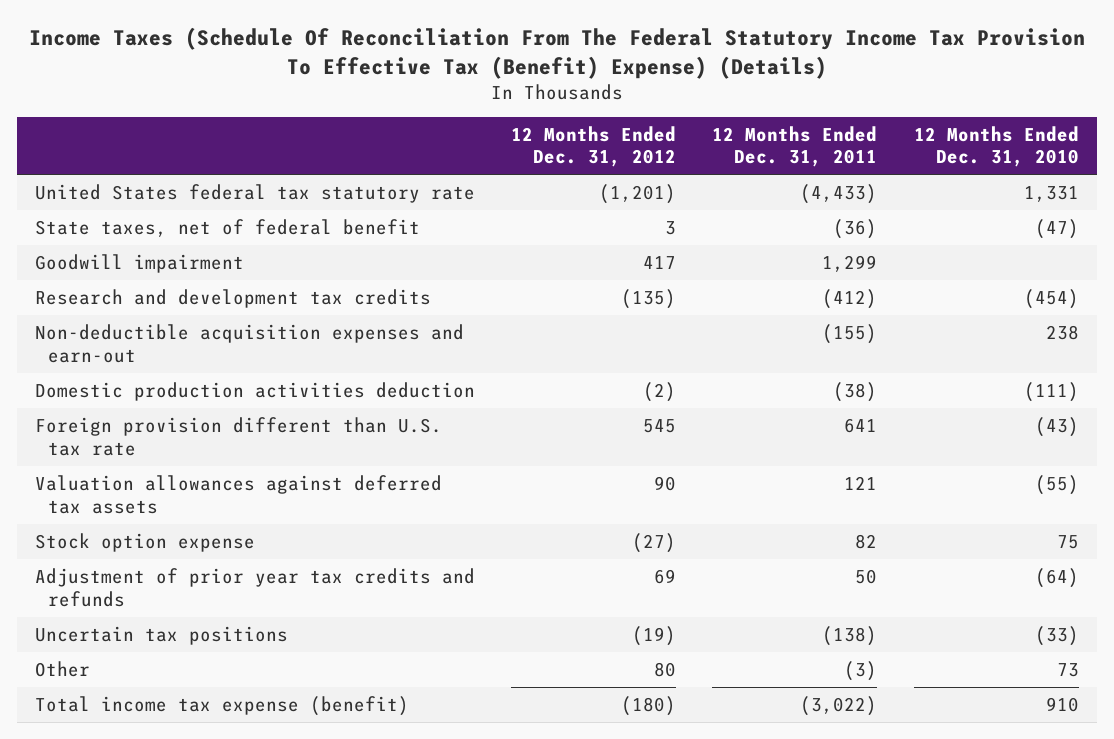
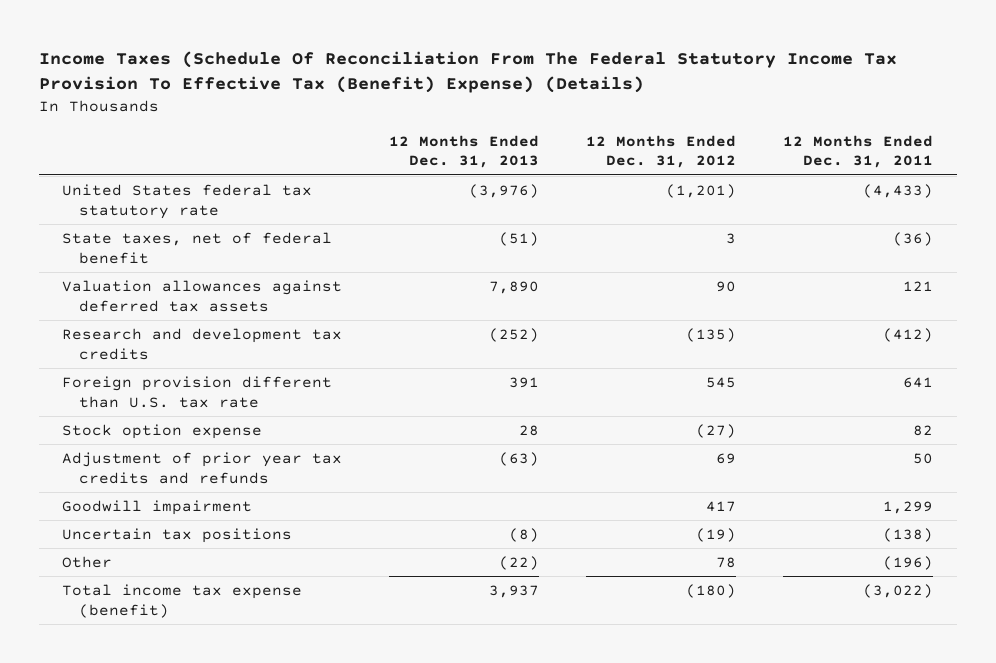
[913,125,1079,168] 12 Months Ended Dec. 31, 2010 -> none
none -> [389,134,540,169] 12 Months Ended Dec. 31, 2013
[35,474,443,514] Valuation allowances against deferred tax assets -> [62,279,343,312] Valuation allowances against deferred tax assets
[35,323,465,363] Non-deductible acquisition expenses and earn-out -> none
[35,381,476,401] Domestic production activities deduction -> none
[35,253,245,273] Goodwill impairment -> [62,499,253,515] Goodwill impairment
[654,661,677,677] 80 -> [716,556,737,568] 78
[844,660,878,681] (3) -> [883,555,934,570] (196)

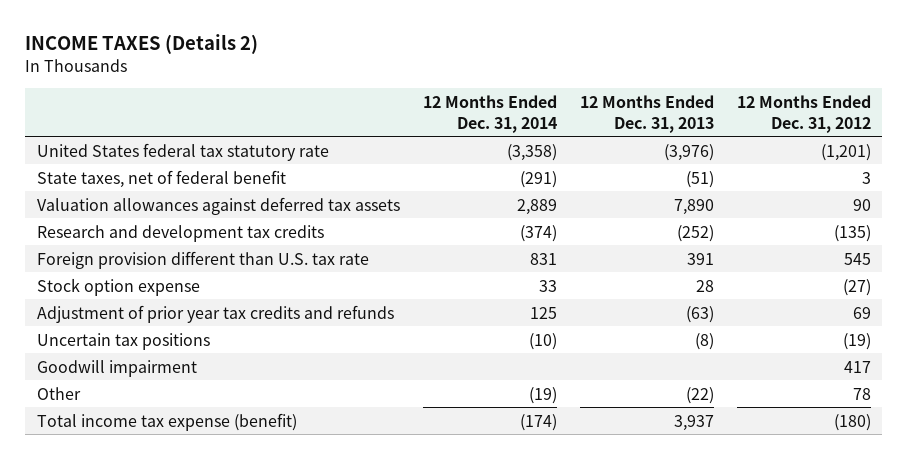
[38,50,897,93] Income Taxes (Schedule Of Reconciliation From The Federal Statutory Income Tax Provision To Effective Tax (Benefit) Expense) (Details) -> [25,34,259,55] INCOME TAXES (Details 2)
[783,134,934,169] 12 Months Ended Dec. 31, 2011 -> none
none -> [422,94,557,133] 12 Months Ended Dec. 31, 2014
[62,499,253,515] Goodwill impairment -> [36,359,197,377] Goodwill impairment

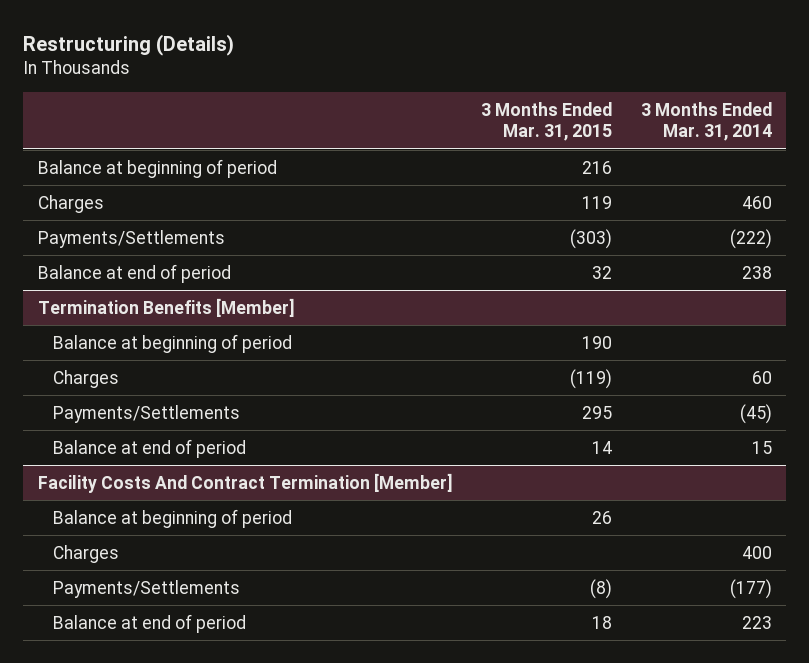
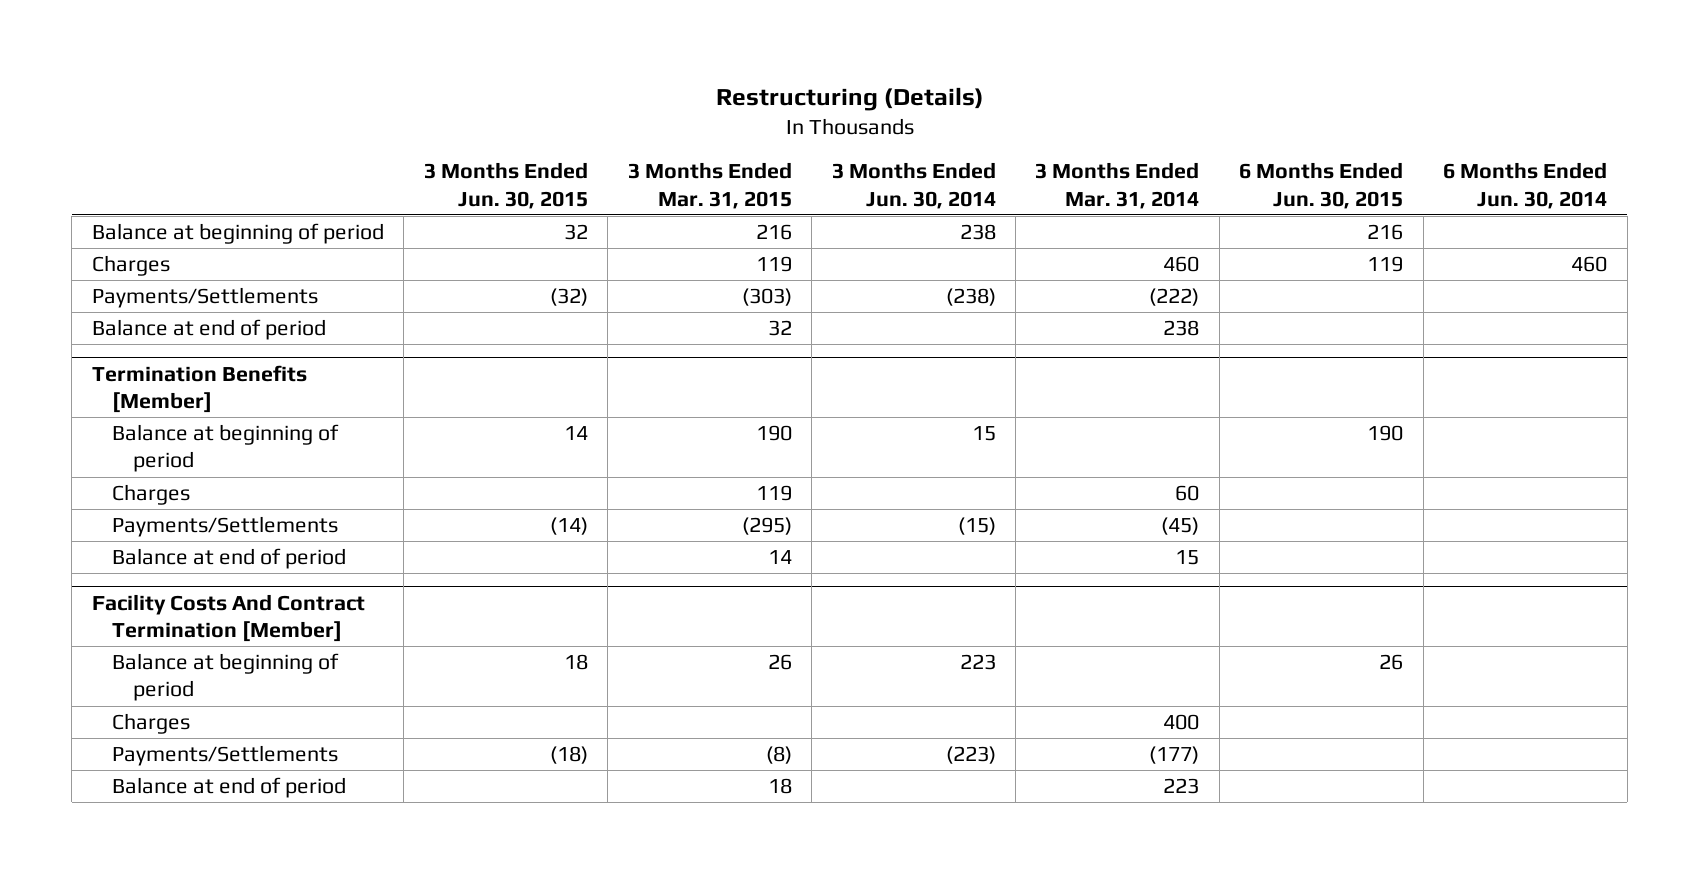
none -> [423,162,588,209] 3 Months Ended Jun. 30, 2015
none -> [831,162,996,209] 3 Months Ended Jun. 30, 2014
none -> [1239,162,1404,209] 6 Months Ended Jun. 30, 2015
none -> [1443,162,1608,209] 6 Months Ended Jun. 30, 2014
[570,368,613,389] (119) -> [755,485,792,502] 119
[582,405,613,419] 295 -> [741,517,792,536] (295)

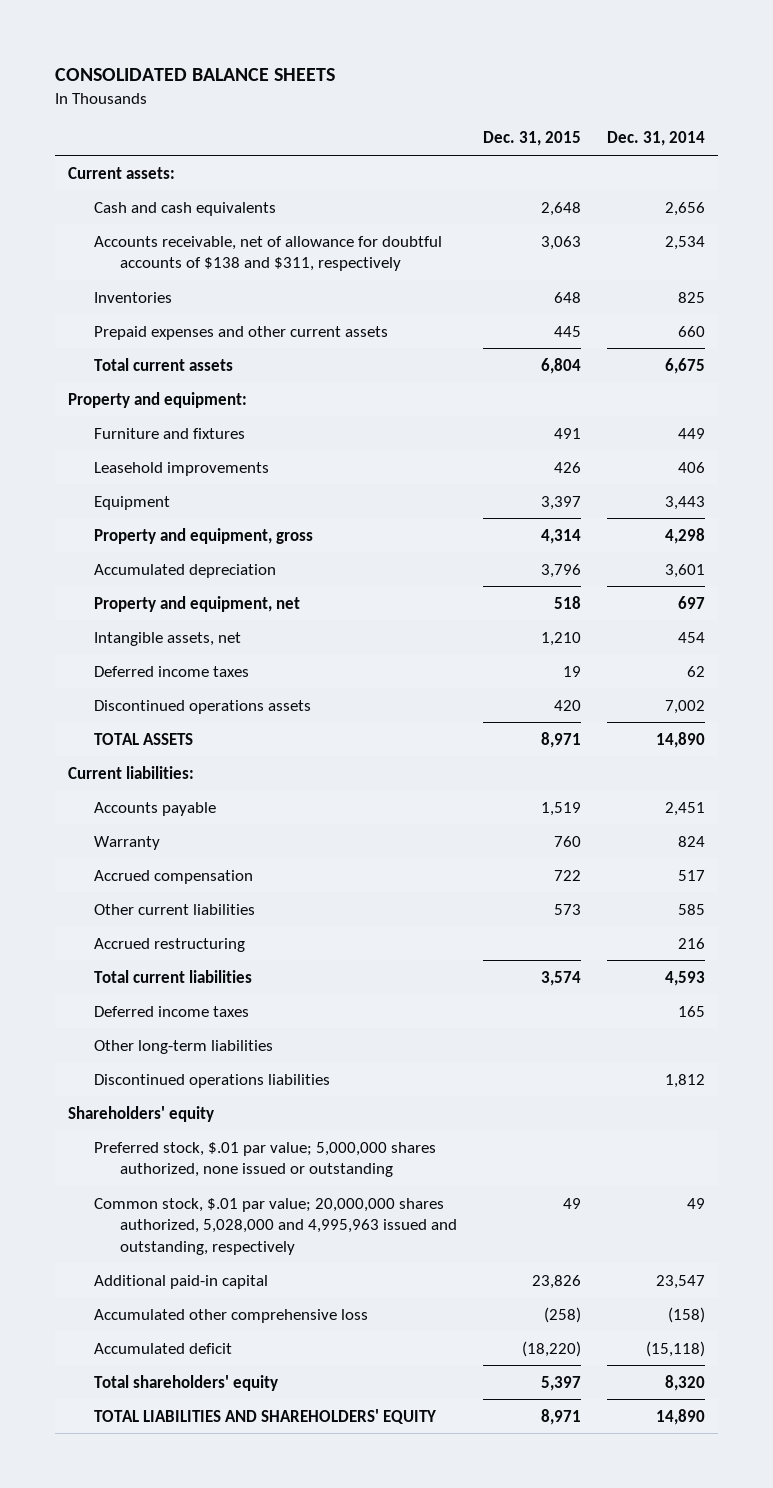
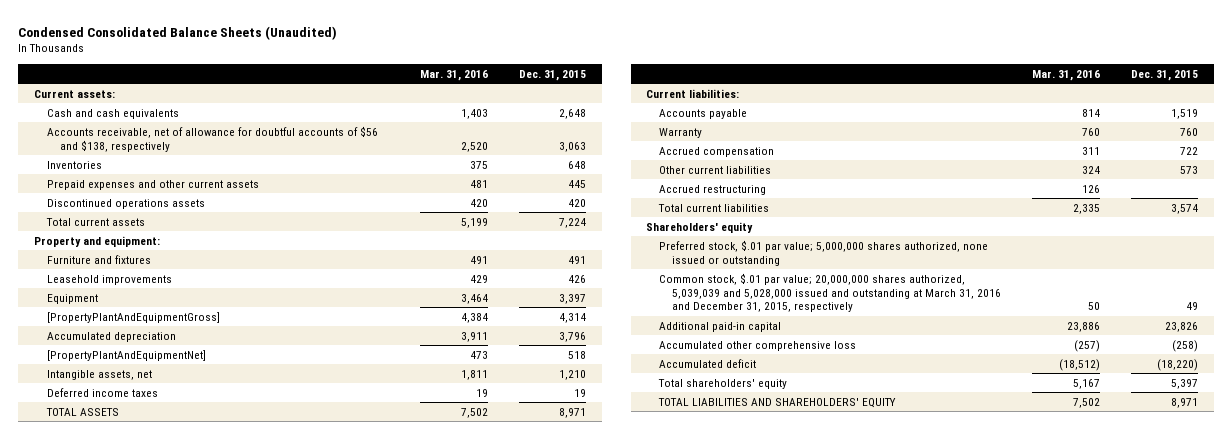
[55,68,336,82] CONSOLIDATED BALANCE SHEETS -> [18,25,338,40] Condensed Consolidated Balance Sheets (Unaudited)
[606,131,705,147] Dec. 31, 2014 -> none
none -> [419,69,488,81] Mar. 31, 2016
[94,235,443,272] Accounts receivable, net of allowance for doubtful accounts of $138 and $311, respectively -> [46,125,378,152] Accounts receivable, net of allowance for doubtful accounts of $56 and $138, respectively
[94,699,312,714] Discontinued operations assets -> [46,198,205,209] Discontinued operations assets
[540,357,581,374] 6,804 -> [558,217,586,228] 7,224
[94,527,314,544] Property and equipment, gross -> [46,311,220,323] [PropertyPlantAndEquipmentGross]
[94,595,301,612] Property and equipment, net -> [46,349,206,361] [PropertyPlantAndEquipmentNet]
[94,1005,250,1017] Deferred income taxes -> none
[94,1039,274,1054] Other long-term liabilities -> none
[94,1073,331,1088] Discontinued operations liabilities -> none
[94,1197,457,1255] Common stock, $.01 par value; 20,000,000 shares authorized, 5,028,000 and 4,995,963 issued and outstanding, respectively -> [659,272,1001,313] Common stock, $.01 par value; 20,000,000 shares authorized, 5,039,039 and 5,028,000 issued and outstanding at March 31, 2016 and December 31, 2015, respectively

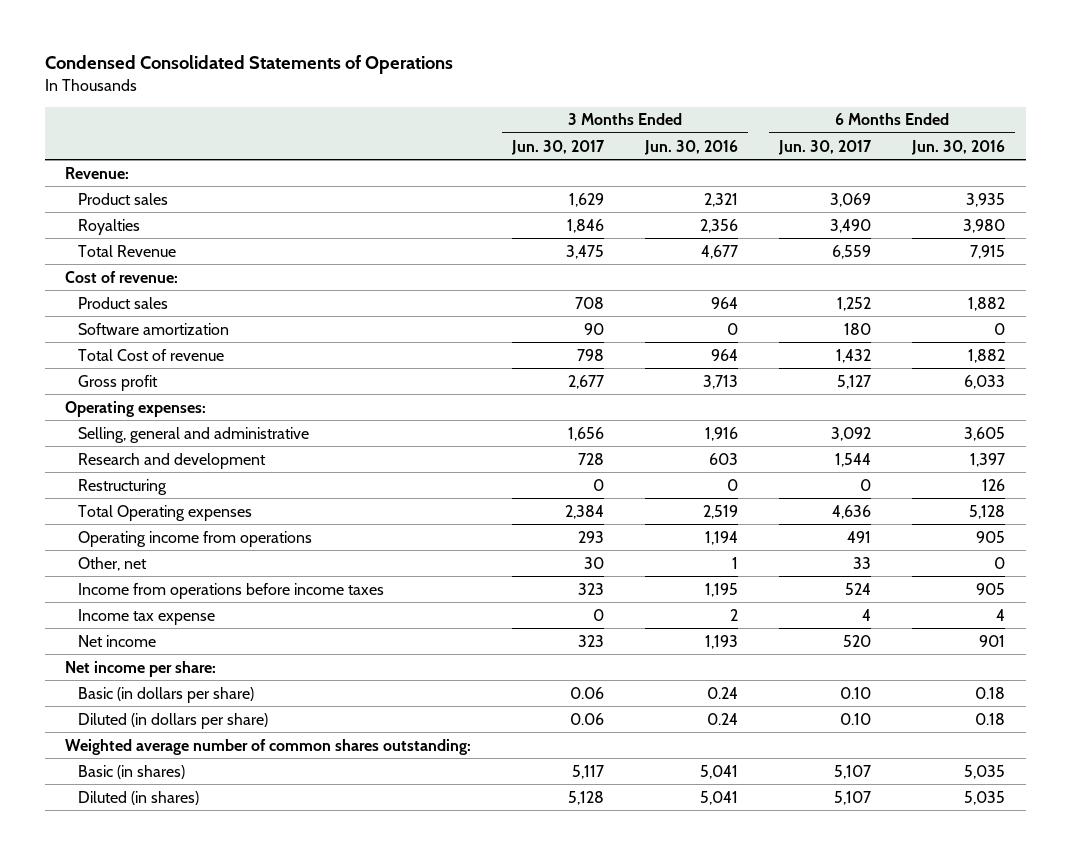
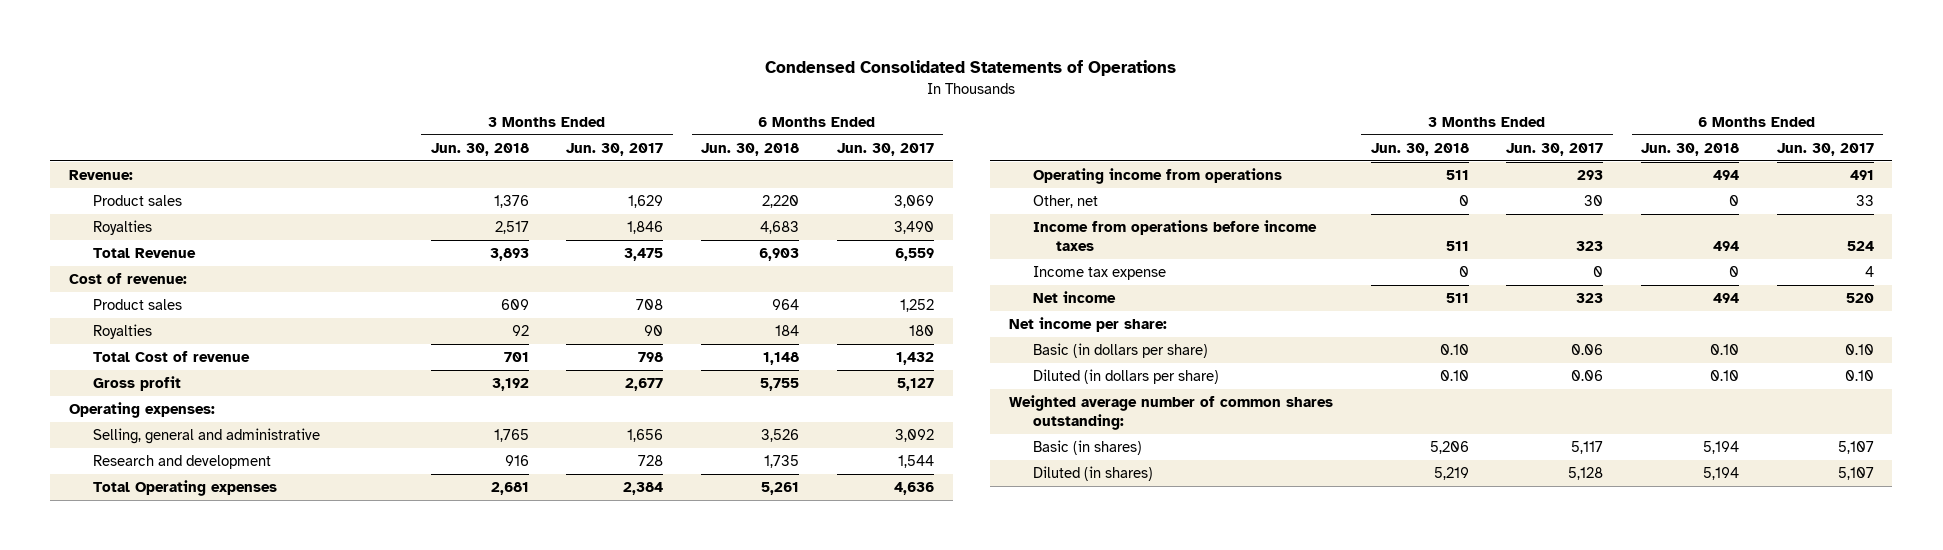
[644,139,739,155] Jun. 30, 2016 -> none
[911,139,1006,155] Jun. 30, 2016 -> none
none -> [430,142,529,156] Jun. 30, 2018
none -> [701,142,800,156] Jun. 30, 2018
[77,322,229,335] Software amortization -> [92,324,152,340] Royalties
[77,478,167,495] Restructuring -> none

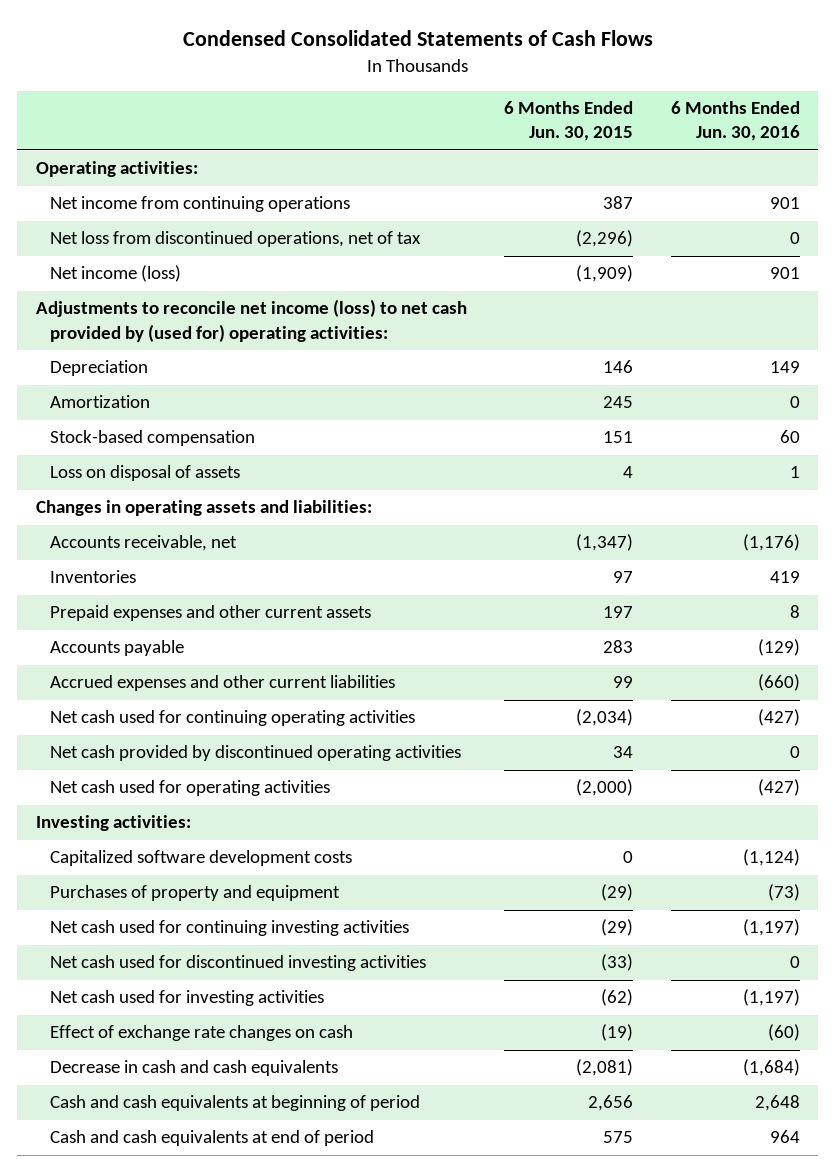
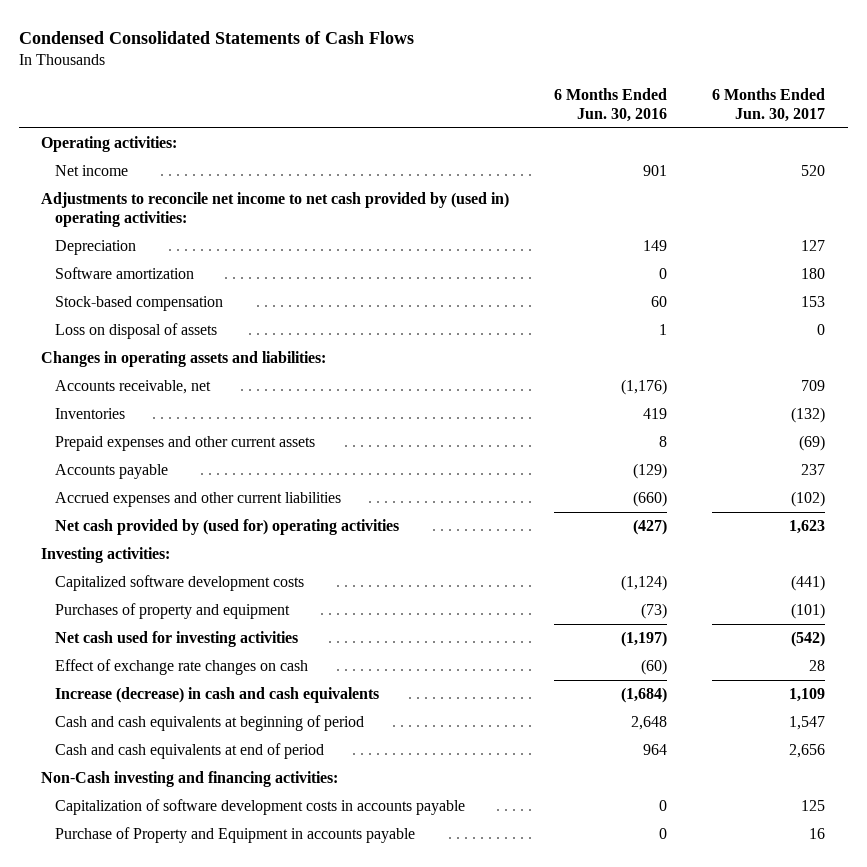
[504,101,634,142] 6 Months Ended Jun. 30, 2015 -> none
none -> [712,87,826,123] 6 Months Ended Jun. 30, 2017
[49,196,350,213] Net income from continuing operations -> none
[49,231,421,248] Net loss from discontinued operations, net of tax -> none
[49,265,181,283] Net income (loss) -> [55,164,129,176] Net income
[35,299,467,342] Adjustments to reconcile net income (loss) to net cash provided by (used for) operating activities: -> [41,191,510,228] Adjustments to reconcile net income to net cash provided by (used in) operating activities:
[49,395,150,409] Amortization -> [55,266,195,279] Software amortization
[49,745,461,762] Net cash provided by discontinued operating activities -> none
[49,780,330,797] Net cash used for operating activities -> none
[49,710,415,727] Net cash used for continuing operating activities -> [55,518,400,535] Net cash provided by (used for) operating activities
[49,920,409,937] Net cash used for continuing investing activities -> none
[49,955,426,972] Net cash used for discontinued investing activities -> none
[49,1060,338,1077] Decrease in cash and cash equivalents -> [55,686,380,703] Increase (decrease) in cash and cash equivalents
none -> [41,770,339,787] Non-Cash investing and financing activities:
none -> [55,798,466,815] Capitalization of software development costs in accounts payable
none -> [55,826,416,843] Purchase of Property and Equipment in accounts payable

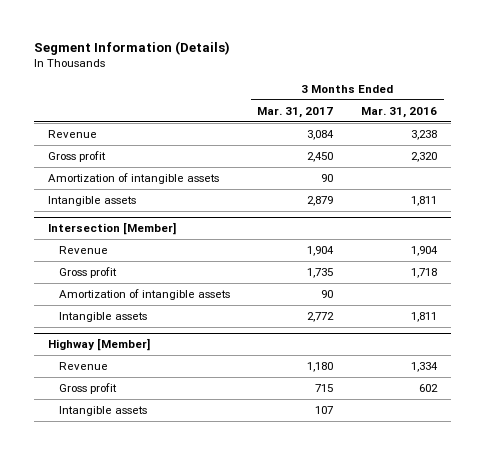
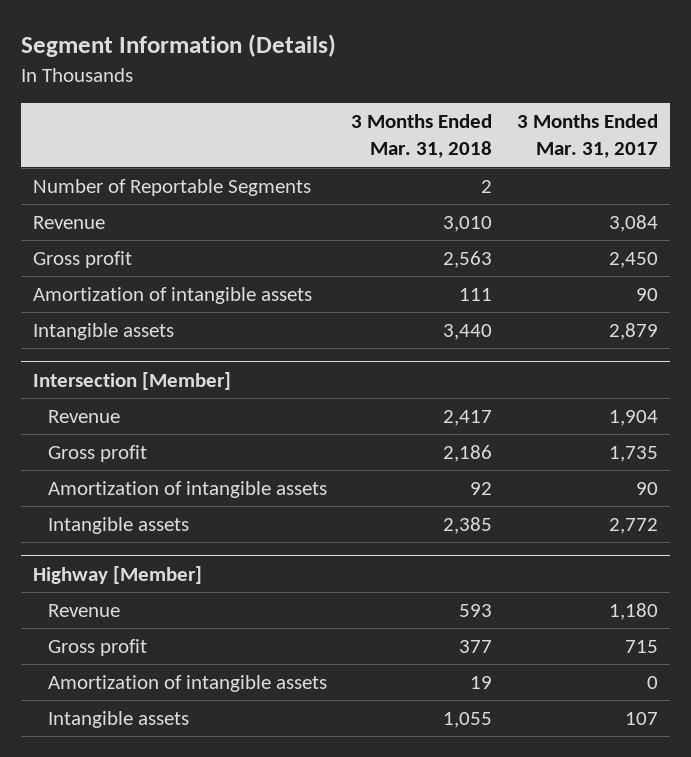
[361,106,438,118] Mar. 31, 2016 -> none
none -> [351,114,493,159] 3 Months Ended Mar. 31, 2018
none -> [32,178,311,196] Number of Reportable Segments
none -> [47,674,327,692] Amortization of intangible assets

